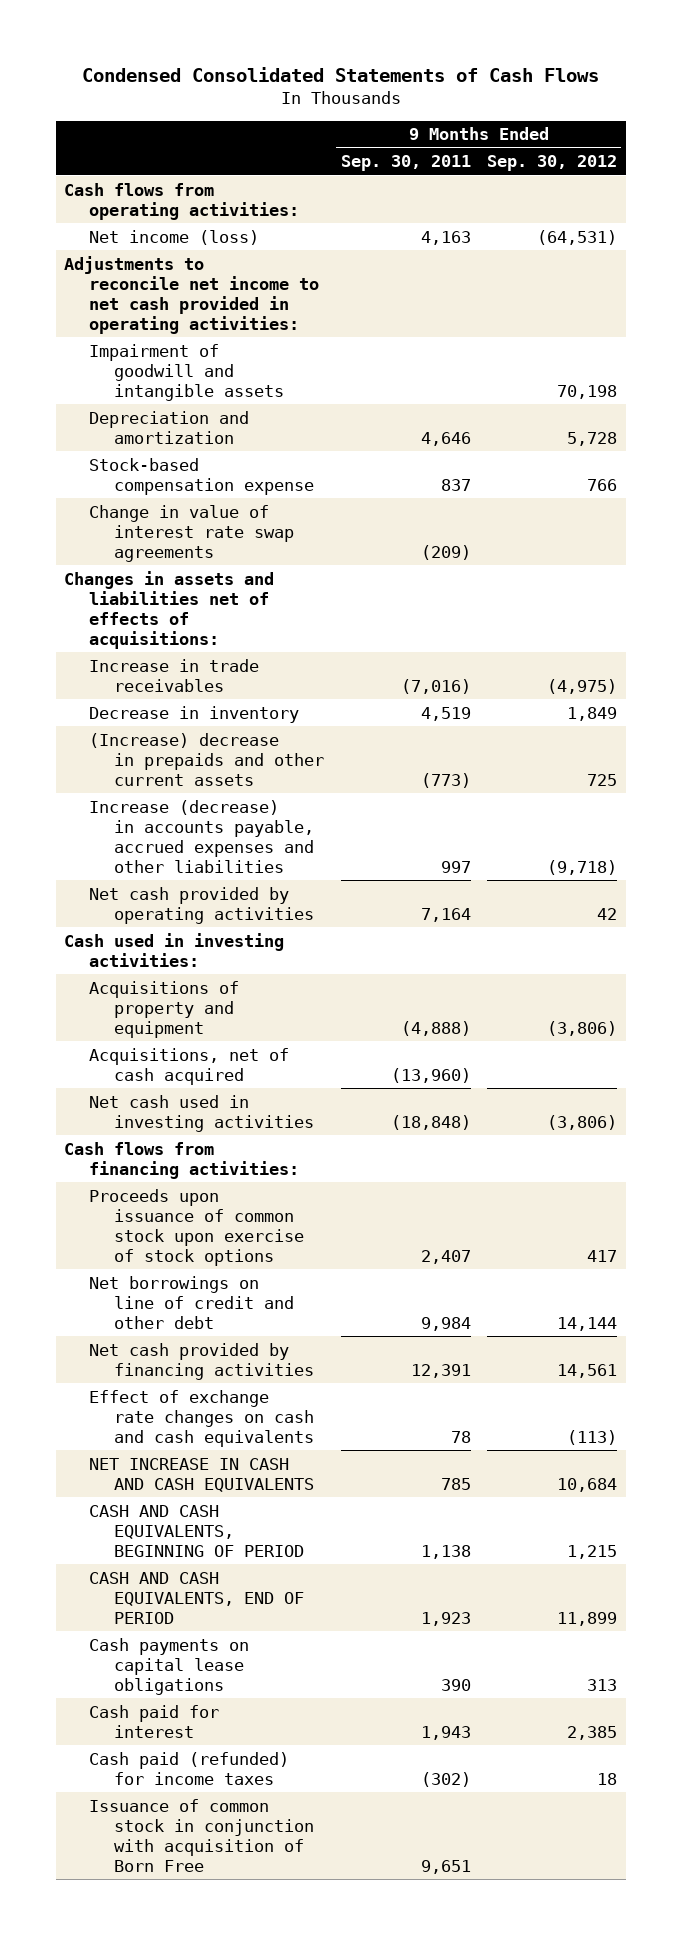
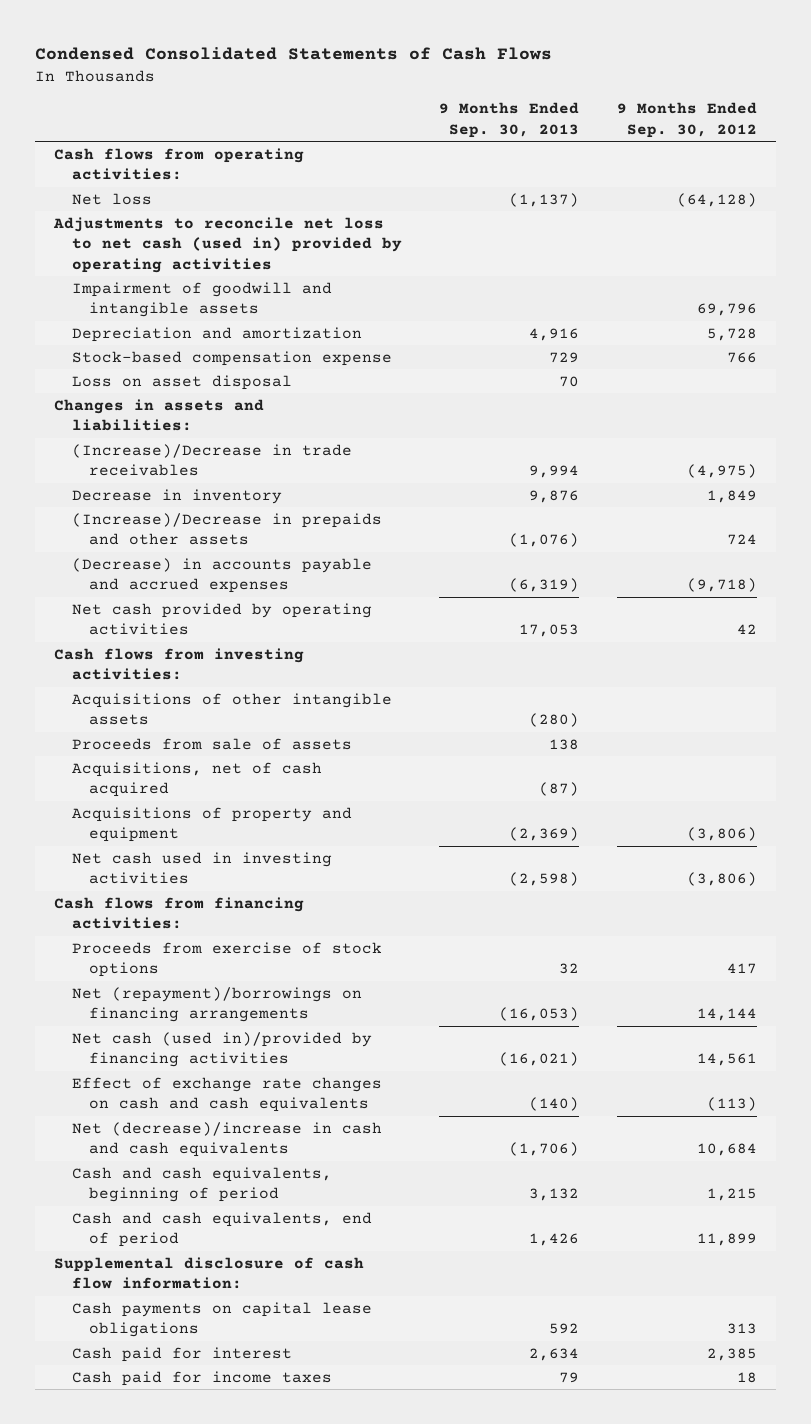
[340,155,471,172] Sep. 30, 2011 -> none
none -> [439,102,580,138] 9 Months Ended Sep. 30, 2013
[89,229,260,245] Net income (loss) -> [71,192,152,205] Net loss
[537,229,618,245] (64,531) -> [677,192,758,207] (64,128)
[64,255,320,334] Adjustments to reconcile net income to net cash provided in operating activities: -> [52,216,402,273] Adjustments to reconcile net loss to net cash (used in) provided by operating activities
[557,384,618,399] 70,198 -> [697,303,758,317] 69,796
[89,504,294,562] Change in value of interest rate swap agreements -> none
none -> [71,374,292,390] Loss on asset disposal
[64,570,275,649] Changes in assets and liabilities net of effects of acquisitions: -> [53,398,264,432] Changes in assets and liabilities:
[89,658,260,692] Increase in trade receivables -> [71,443,352,477] (Increase)/Decrease in trade receivables
[89,732,324,786] (Increase) decrease in prepaids and other current assets -> [71,512,382,546] (Increase)/Decrease in prepaids and other assets
[587,773,618,786] 725 -> [727,534,758,546] 724
[89,799,314,873] Increase (decrease) in accounts payable, accrued expenses and other liabilities -> [71,557,372,594] (Decrease) in accounts payable and accrued expenses
[64,932,285,967] Cash used in investing activities: -> [53,647,304,681] Cash flows from investing activities:
none -> [71,692,392,726] Acquisitions of other intangible assets
none -> [71,737,352,750] Proceeds from sale of assets
[89,980,240,1038] Acquisitions of property and equipment -> [71,806,352,843] Acquisitions of property and equipment
[89,1188,304,1266] Proceeds upon issuance of common stock upon exercise of stock options -> [71,941,382,978] Proceeds from exercise of stock options
[89,1275,294,1329] Net borrowings on line of credit and other debt -> [71,986,362,1023] Net (repayment)/borrowings on financing arrangements
[89,1342,314,1380] Net cash provided by financing activities -> [71,1031,372,1068] Net cash (used in)/provided by financing activities
[89,1457,314,1492] NET INCREASE IN CASH AND CASH EQUIVALENTS -> [71,1121,382,1158] Net (decrease)/increase in cash and cash equivalents
[89,1504,304,1557] CASH AND CASH EQUIVALENTS, BEGINNING OF PERIOD -> [71,1166,332,1203] Cash and cash equivalents, beginning of period
[89,1571,304,1624] CASH AND CASH EQUIVALENTS, END OF PERIOD -> [71,1211,372,1248] Cash and cash equivalents, end of period
none -> [53,1256,364,1290] Supplemental disclosure of cash flow information:
[89,1798,314,1872] Issuance of common stock in conjunction with acquisition of Born Free -> none
[89,1751,290,1785] Cash paid (refunded) for income taxes -> [71,1370,332,1386] Cash paid for income taxes

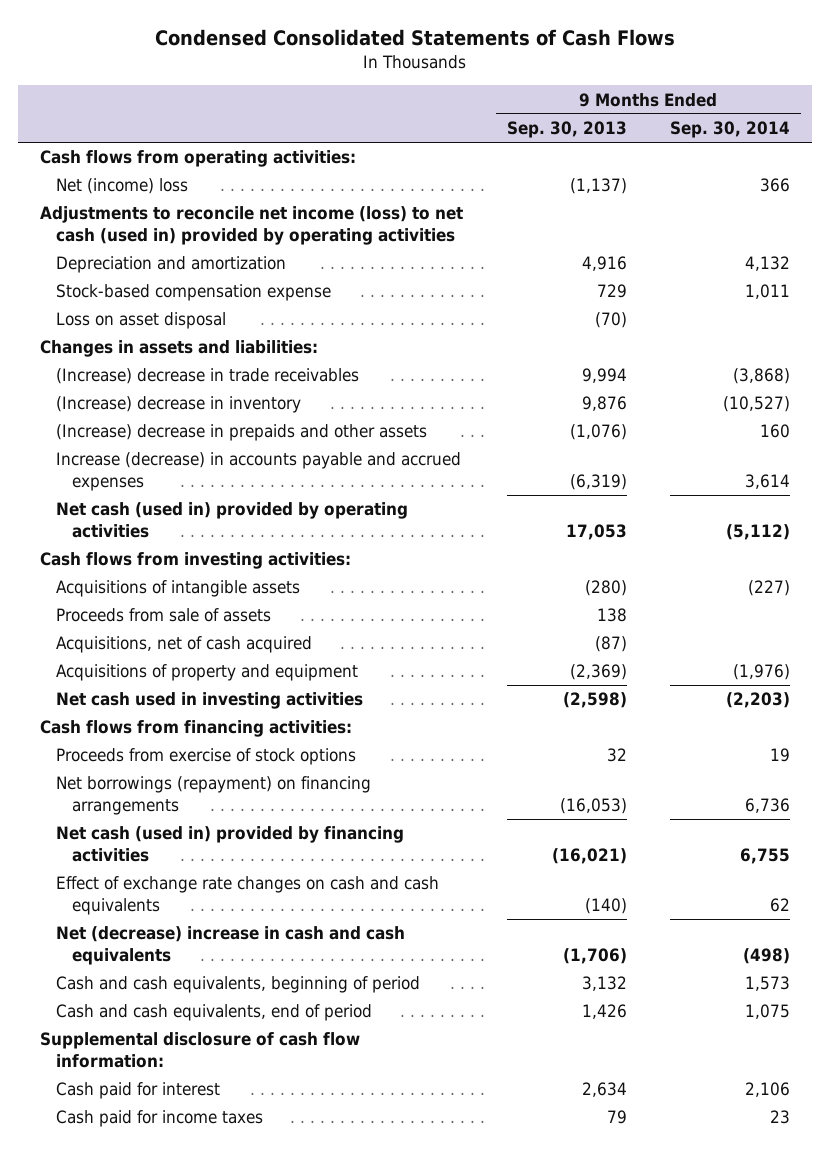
[617,102,758,138] 9 Months Ended Sep. 30, 2012 -> none
none -> [670,121,791,139] Sep. 30, 2014
[71,281,332,318] Impairment of goodwill and intangible assets -> none
[71,192,152,205] Net loss -> [55,178,188,195] Net (income) loss
[52,216,402,273] Adjustments to reconcile net loss to net cash (used in) provided by operating activities -> [40,206,464,245] Adjustments to reconcile net income (loss) to net cash (used in) provided by operating activities
[559,375,580,387] 70 -> [594,312,627,329] (70)
[71,443,352,477] (Increase)/Decrease in trade receivables -> [55,368,359,385] (Increase) decrease in trade receivables
[71,488,282,504] Decrease in inventory -> [55,396,301,414] (Increase) decrease in inventory
[71,512,382,546] (Increase)/Decrease in prepaids and other assets -> [55,424,427,442] (Increase) decrease in prepaids and other assets
[71,557,372,594] (Decrease) in accounts payable and accrued expenses -> [55,452,461,491] Increase (decrease) in accounts payable and accrued expenses
[71,602,372,636] Net cash provided by operating activities -> [55,502,408,538] Net cash (used in) provided by operating activities
[71,692,392,726] Acquisitions of other intangible assets -> [55,580,300,598] Acquisitions of intangible assets
[71,986,362,1023] Net (repayment)/borrowings on financing arrangements -> [55,776,371,815] Net borrowings (repayment) on financing arrangements
[71,1031,372,1068] Net cash (used in)/provided by financing activities -> [55,826,404,862] Net cash (used in) provided by financing activities
[71,1121,382,1158] Net (decrease)/increase in cash and cash equivalents -> [55,926,405,965] Net (decrease) increase in cash and cash equivalents
[71,1301,372,1338] Cash payments on capital lease obligations -> none

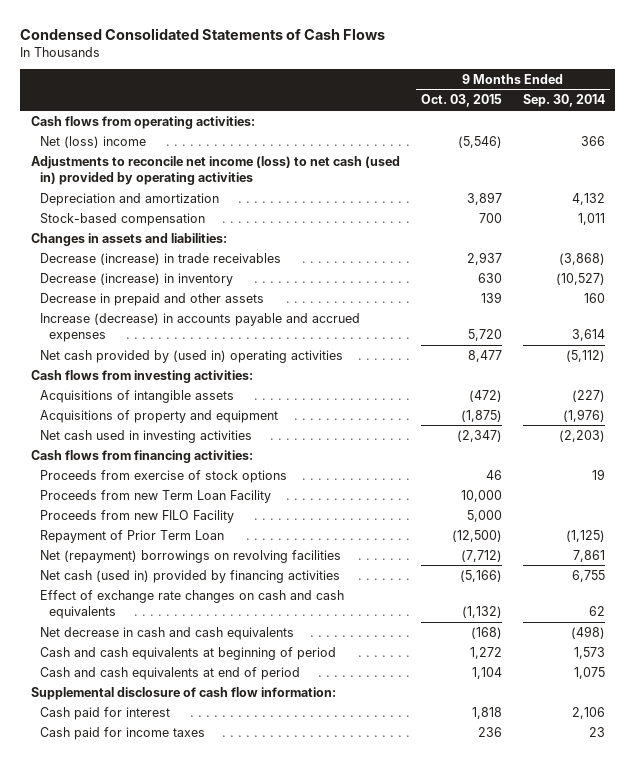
[506,121,627,139] Sep. 30, 2013 -> none
none -> [420,94,502,108] Oct. 03, 2015
[55,178,188,195] Net (income) loss -> [40,135,147,148] Net (loss) income
[55,312,226,330] Loss on asset disposal -> none
[55,284,331,302] Stock-based compensation expense -> [40,212,206,226] Stock-based compensation
[55,368,359,385] (Increase) decrease in trade receivables -> [40,252,282,265] Decrease (increase) in trade receivables
[55,396,301,414] (Increase) decrease in inventory -> [40,272,234,286] Decrease (increase) in inventory
[55,424,427,442] (Increase) decrease in prepaids and other assets -> [40,292,265,306] Decrease in prepaid and other assets
[55,502,408,538] Net cash (used in) provided by operating activities -> [40,349,344,363] Net cash provided by (used in) operating activities
[55,608,271,623] Proceeds from sale of assets -> none
[55,636,312,654] Acquisitions, net of cash acquired -> none
none -> [40,489,272,503] Proceeds from new Term Loan Facility
none -> [40,509,235,523] Proceeds from new FILO Facility
none -> [40,529,225,543] Repayment of Prior Term Loan
[55,776,371,815] Net borrowings (repayment) on financing arrangements -> [40,549,342,563] Net (repayment) borrowings on revolving facilities
[745,797,791,813] 6,736 -> [572,549,605,562] 7,861
[55,926,405,965] Net (decrease) increase in cash and cash equivalents -> [40,626,295,640] Net decrease in cash and cash equivalents
[55,976,420,994] Cash and cash equivalents, beginning of period -> [40,646,337,660] Cash and cash equivalents at beginning of period
[55,1004,372,1022] Cash and cash equivalents, end of period -> [40,666,301,680] Cash and cash equivalents at end of period

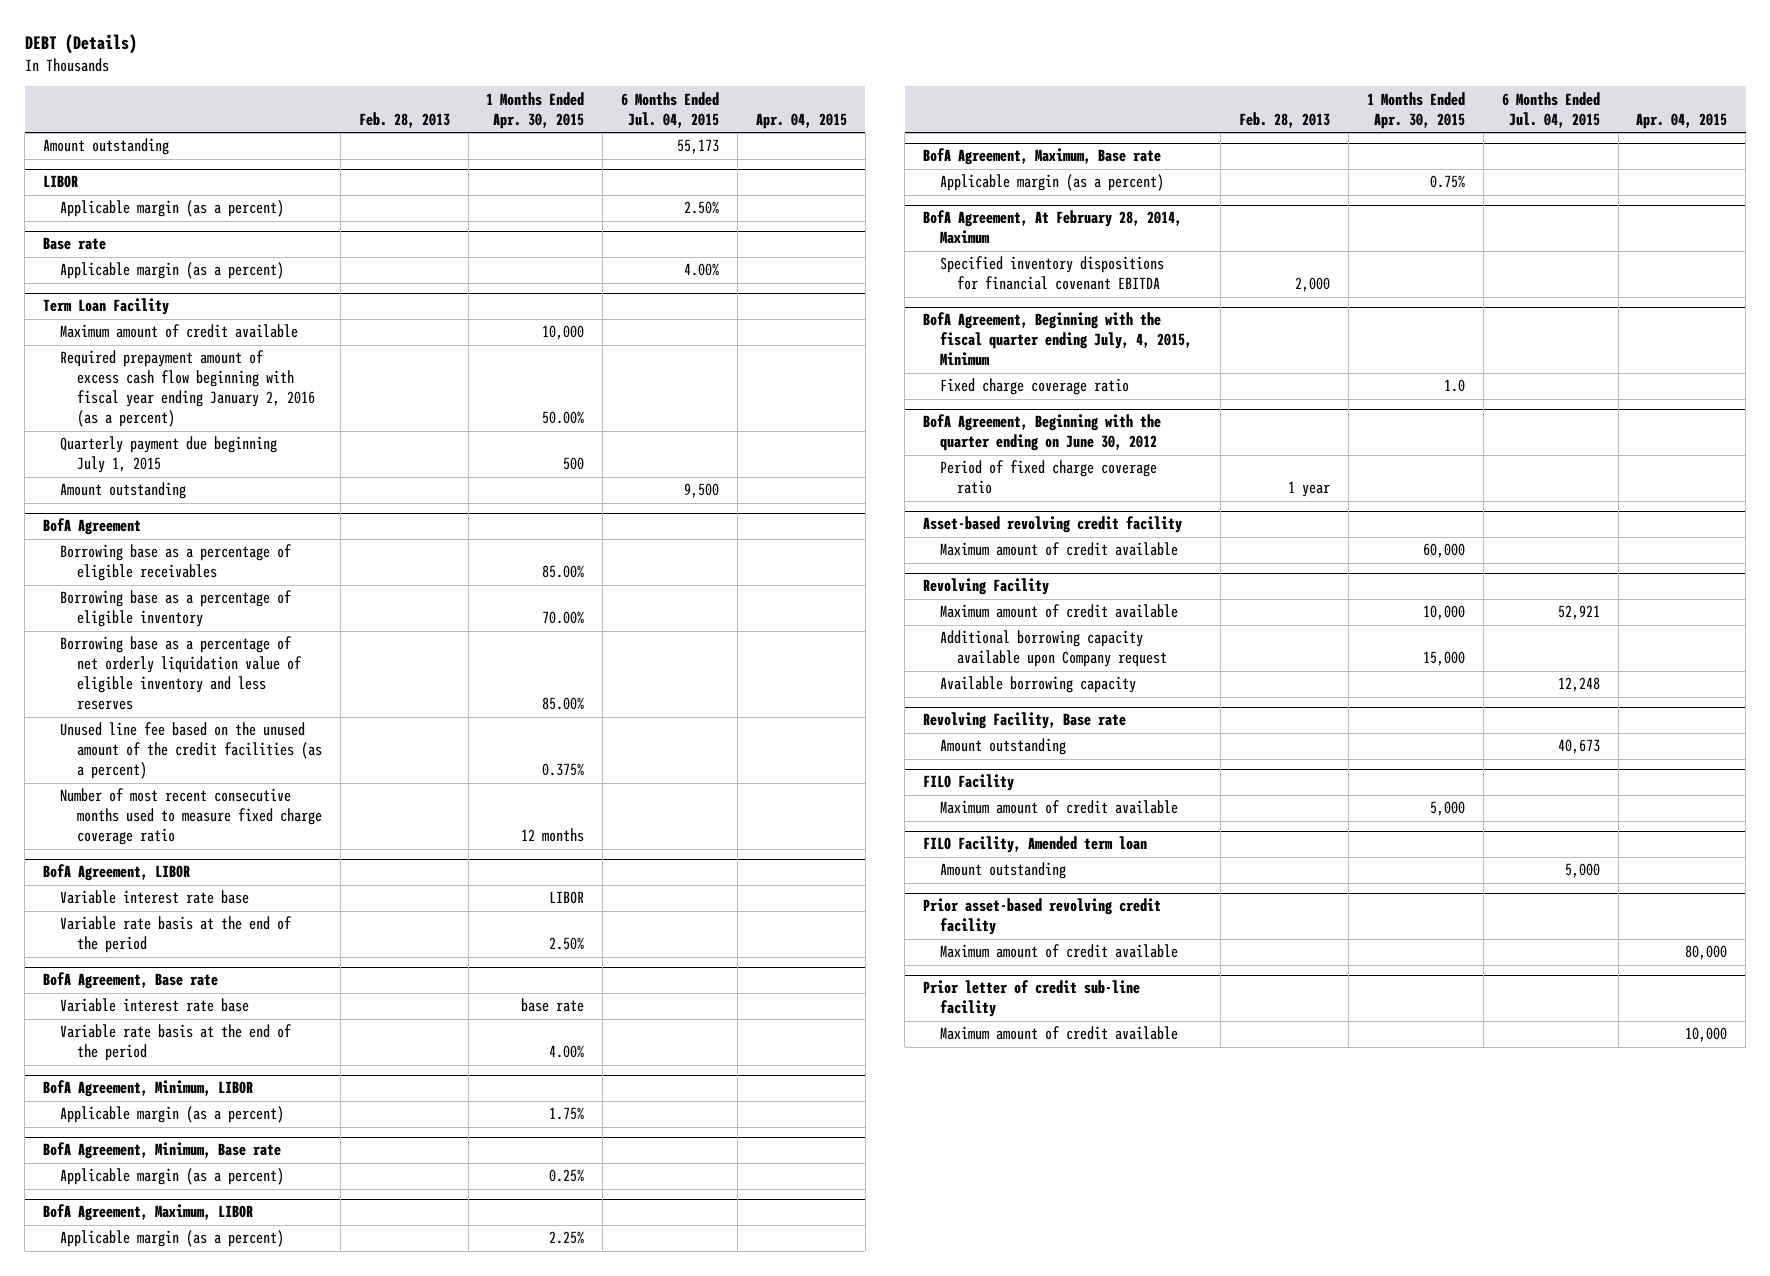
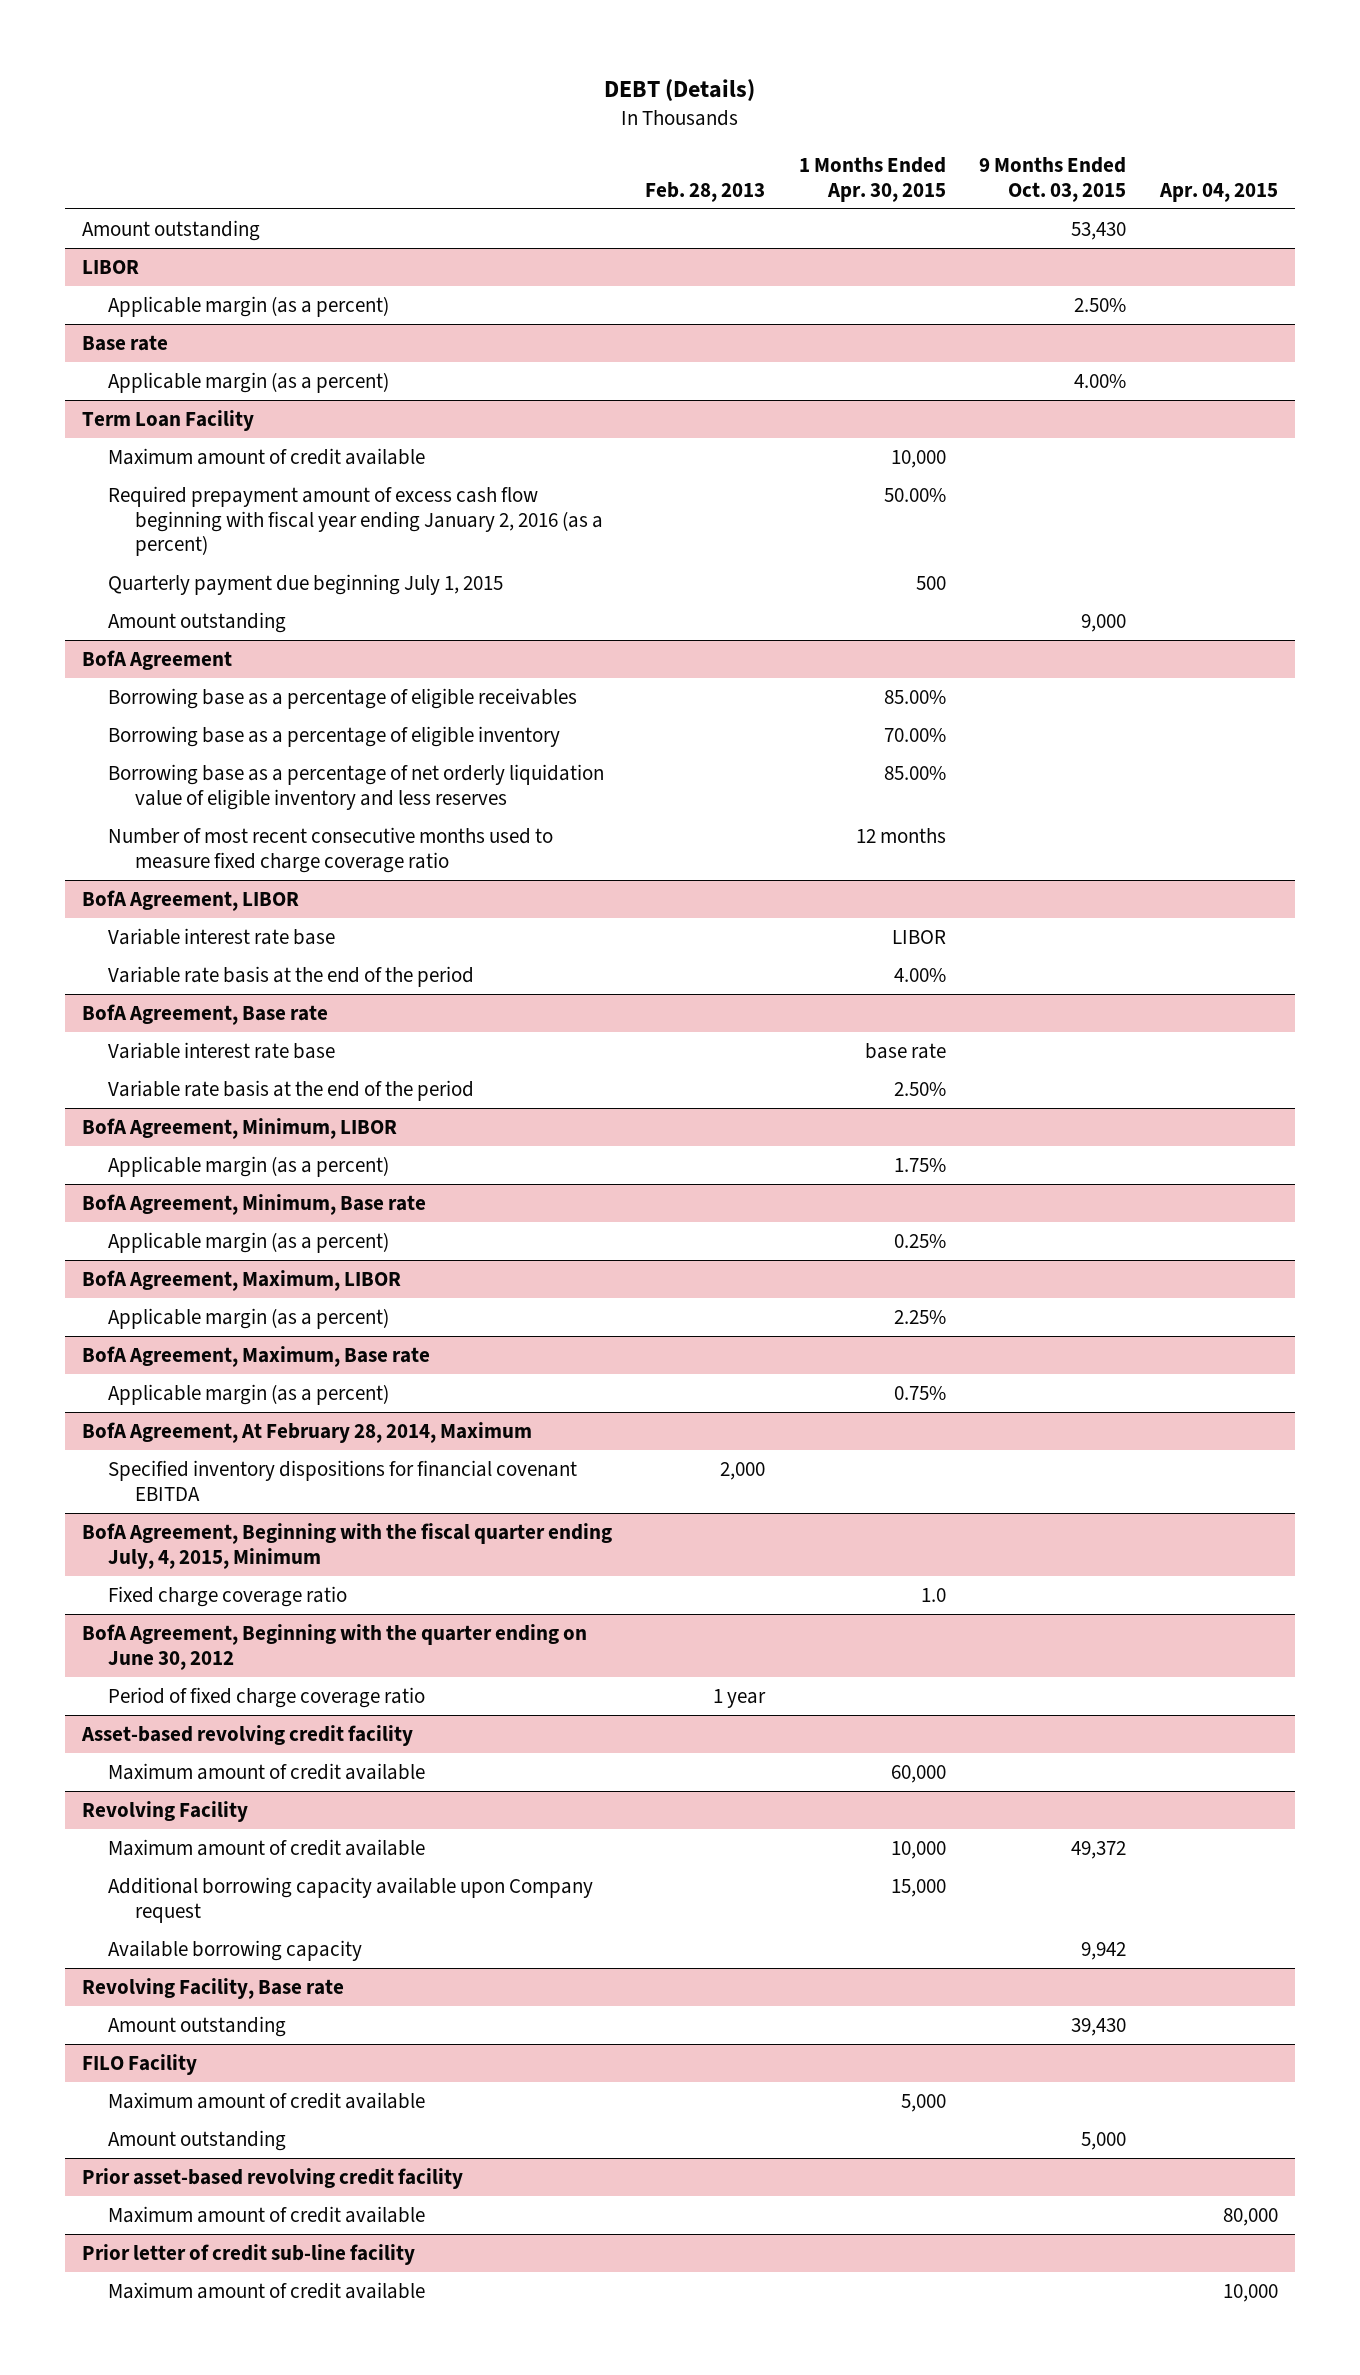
[621,91,720,128] 6 Months Ended Jul. 04, 2015 -> none
none -> [979,156,1127,202] 9 Months Ended Oct. 03, 2015
[59,722,322,780] Unused line fee based on the unused amount of the credit facilities (as a percent) -> none
[549,937,585,951] 2.50% -> [893,967,946,982] 4.00%
[549,1045,585,1059] 4.00% -> [893,1081,946,1096] 2.50%
[923,836,1148,854] FILO Facility, Amended term loan -> none

